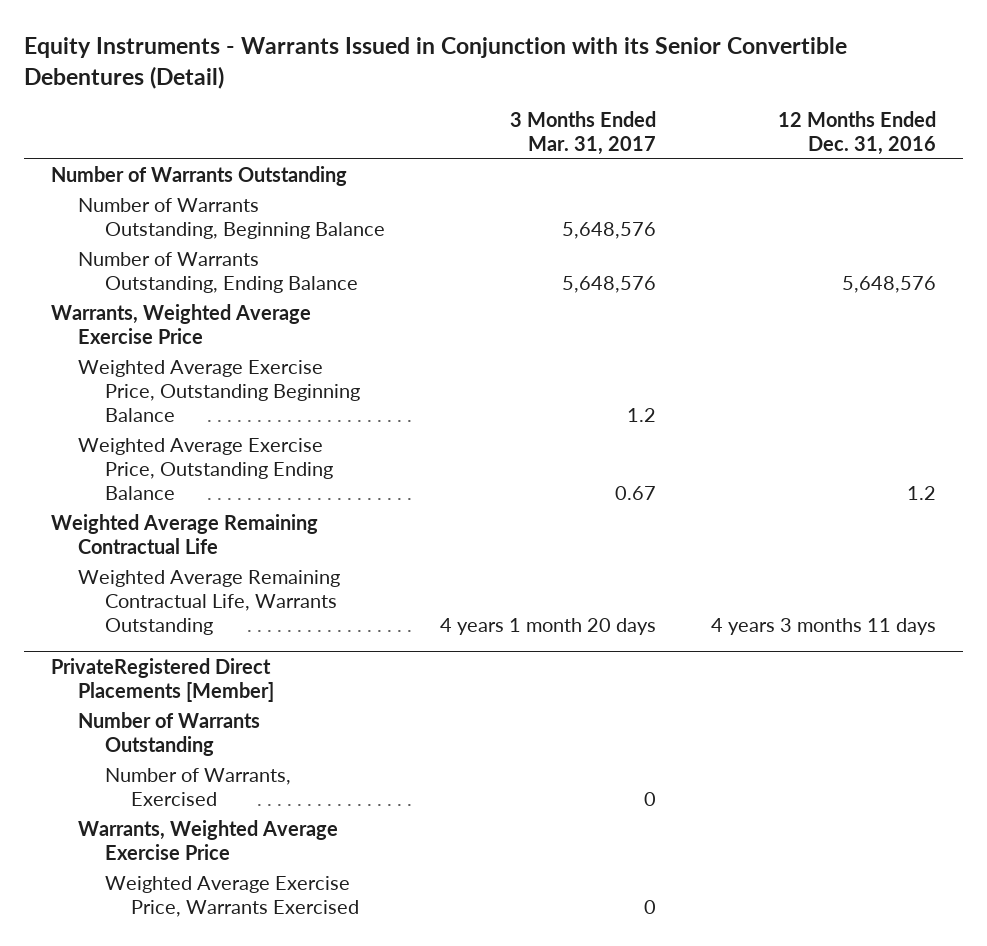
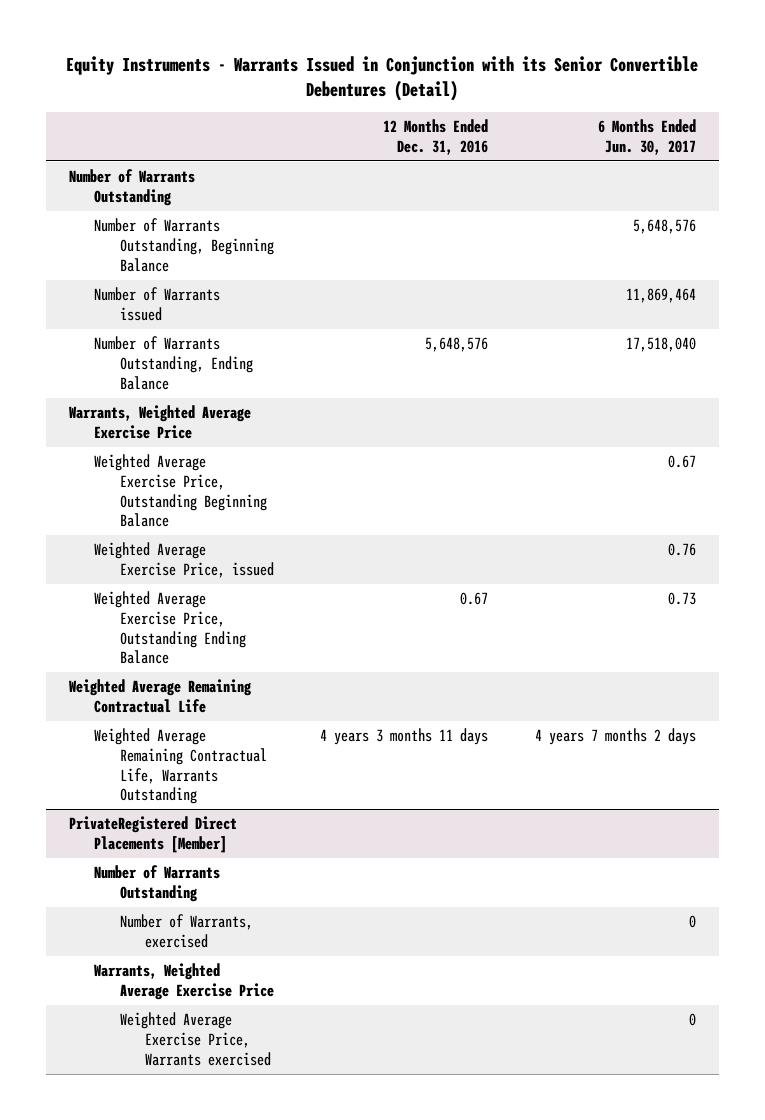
[509,110,656,155] 3 Months Ended Mar. 31, 2017 -> none
none -> [597,119,696,155] 6 Months Ended Jun. 30, 2017
none -> [94,287,221,321] Number of Warrants issued
none -> [94,542,274,578] Weighted Average Exercise Price, issued
[906,485,936,500] 1.2 -> [460,592,489,606] 0.67
[104,768,291,807] Number of Warrants, Exercised -> [119,914,253,948] Number of Warrants, exercised
[104,876,360,918] Weighted Average Exercise Price, Warrants Exercised -> [119,1012,272,1066] Weighted Average Exercise Price, Warrants exercised

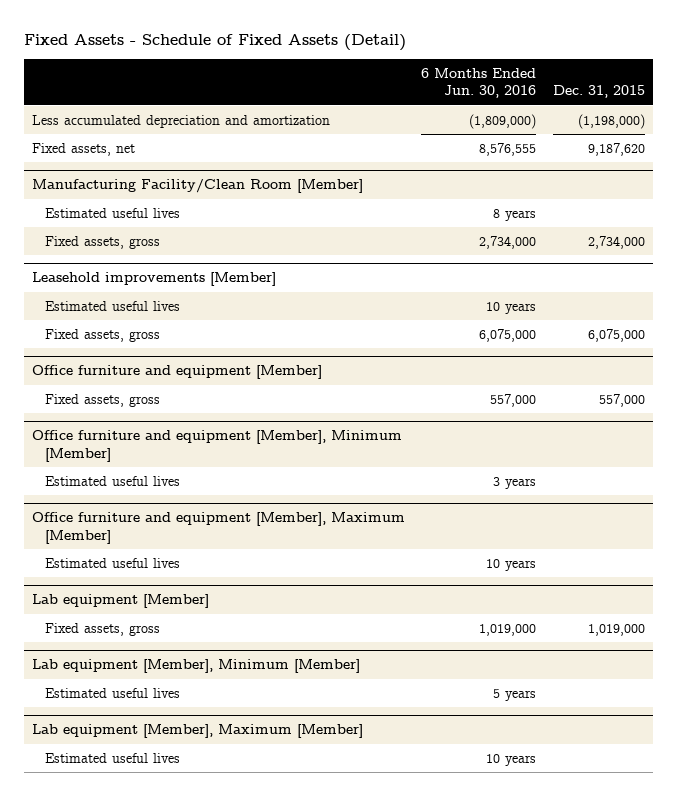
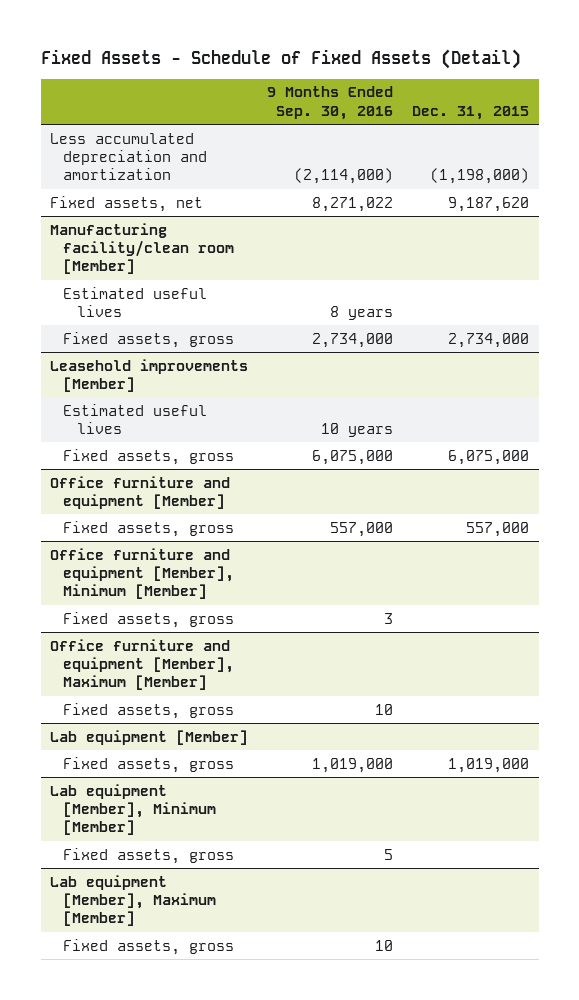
[421,68,537,99] 6 Months Ended Jun. 30, 2016 -> none
none -> [267,86,394,120] 9 Months Ended Sep. 30, 2016
[32,179,364,194] Manufacturing Facility/Clean Room [Member] -> [50,222,235,275] Manufacturing facility/clean room [Member]
[44,475,180,486] Estimated useful lives -> none
none -> [63,611,235,628] Fixed assets, gross
[44,557,180,568] Estimated useful lives -> none
none -> [63,702,235,719] Fixed assets, gross
[44,687,180,698] Estimated useful lives -> none
none -> [63,847,235,864] Fixed assets, gross
[44,752,180,763] Estimated useful lives -> none
none -> [63,938,235,955] Fixed assets, gross

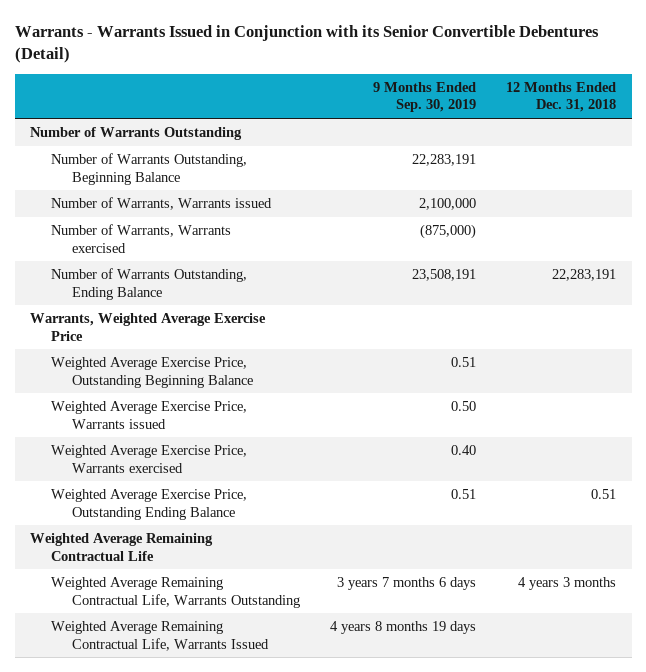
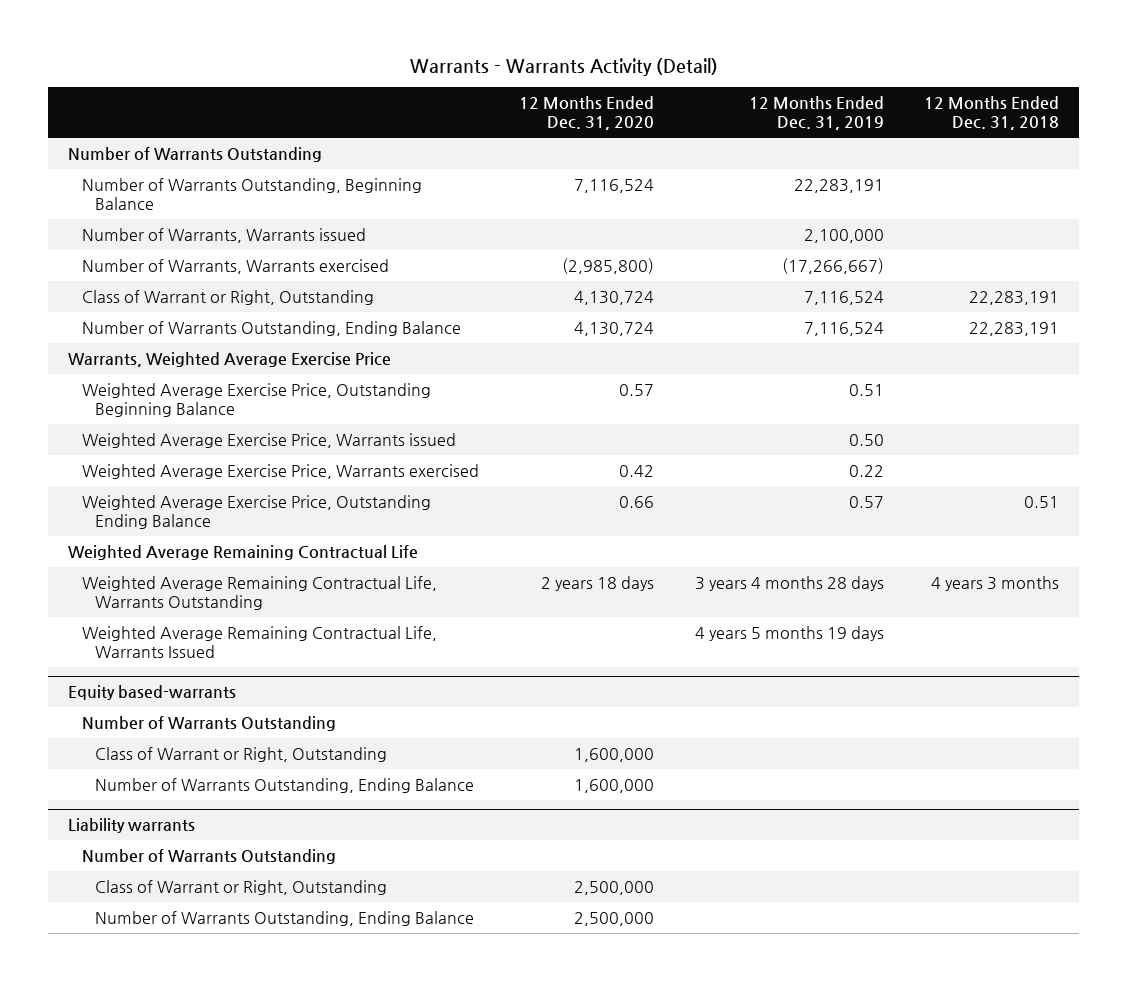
[14,24,599,64] Warrants - Warrants Issued in Conjunction with its Senior Convertible Debentures (Detail) -> [409,58,718,77] Warrants - Warrants Activity (Detail)
[373,81,477,113] 9 Months Ended Sep. 30, 2019 -> none
none -> [519,96,655,131] 12 Months Ended Dec. 31, 2020
none -> [748,96,884,131] 12 Months Ended Dec. 31, 2019
none -> [81,289,374,305] Class of Warrant or Right, Outstanding
none -> [68,685,237,701] Equity based-warrants
none -> [81,715,336,731] Number of Warrants Outstanding
none -> [95,746,388,762] Class of Warrant or Right, Outstanding
none -> [95,777,475,793] Number of Warrants Outstanding, Ending Balance
none -> [68,818,196,834] Liability warrants
none -> [81,848,336,864] Number of Warrants Outstanding
none -> [95,879,388,895] Class of Warrant or Right, Outstanding
none -> [95,910,475,926] Number of Warrants Outstanding, Ending Balance

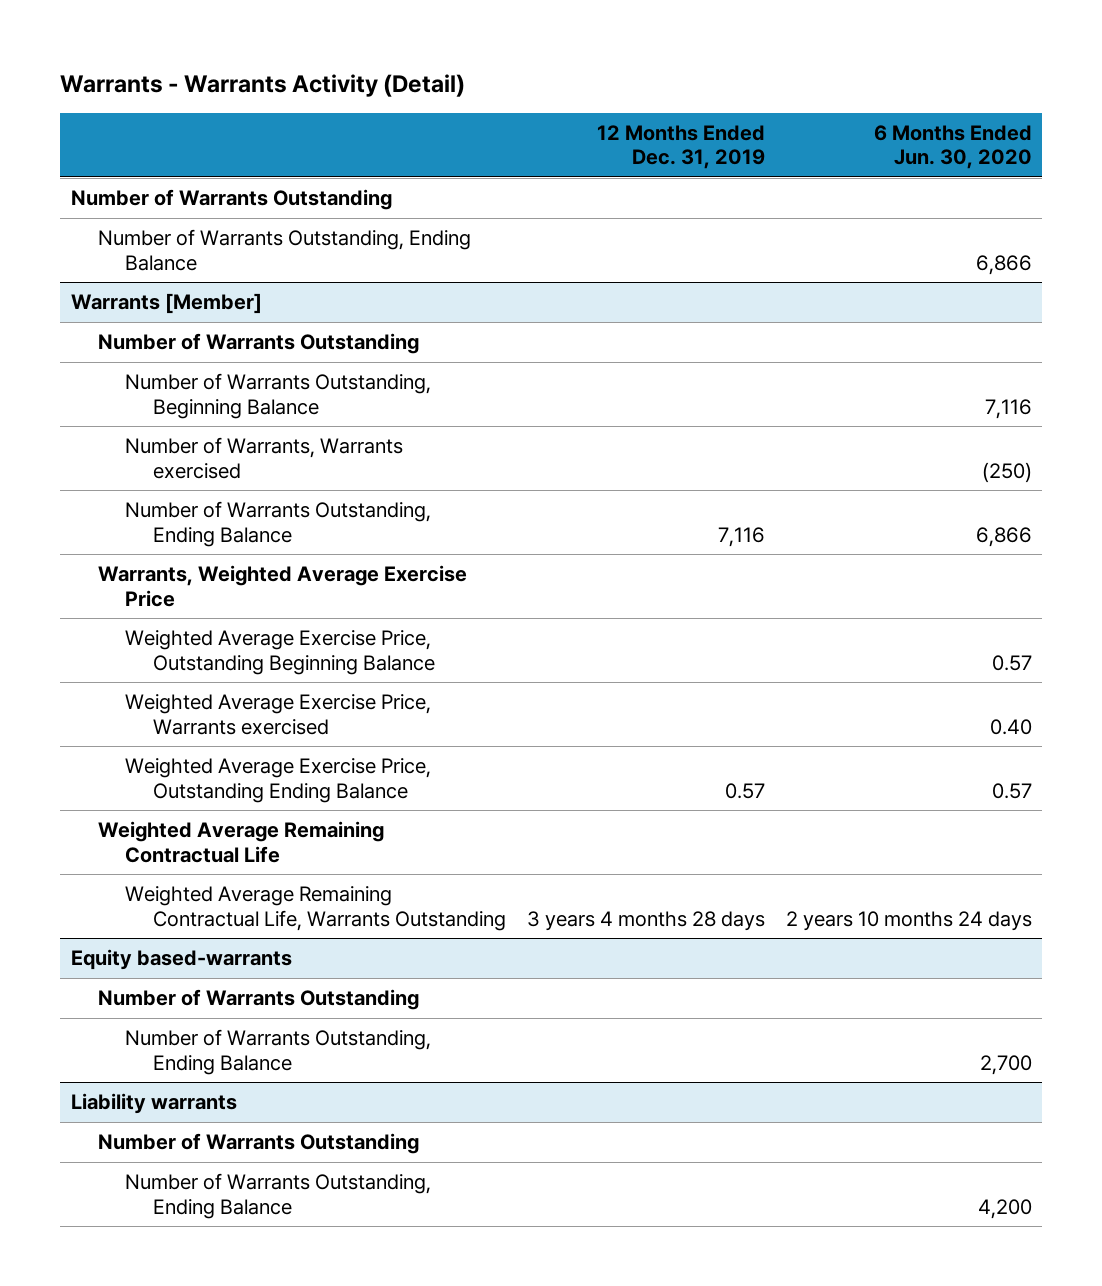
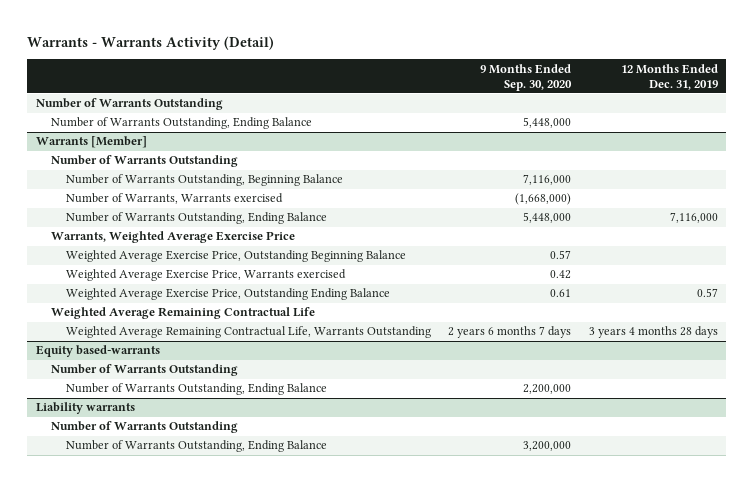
[873,125,1032,170] 6 Months Ended Jun. 30, 2020 -> none
none -> [480,63,573,91] 9 Months Ended Sep. 30, 2020
[717,526,765,547] 7,116 -> [669,212,718,224] 7,116,000

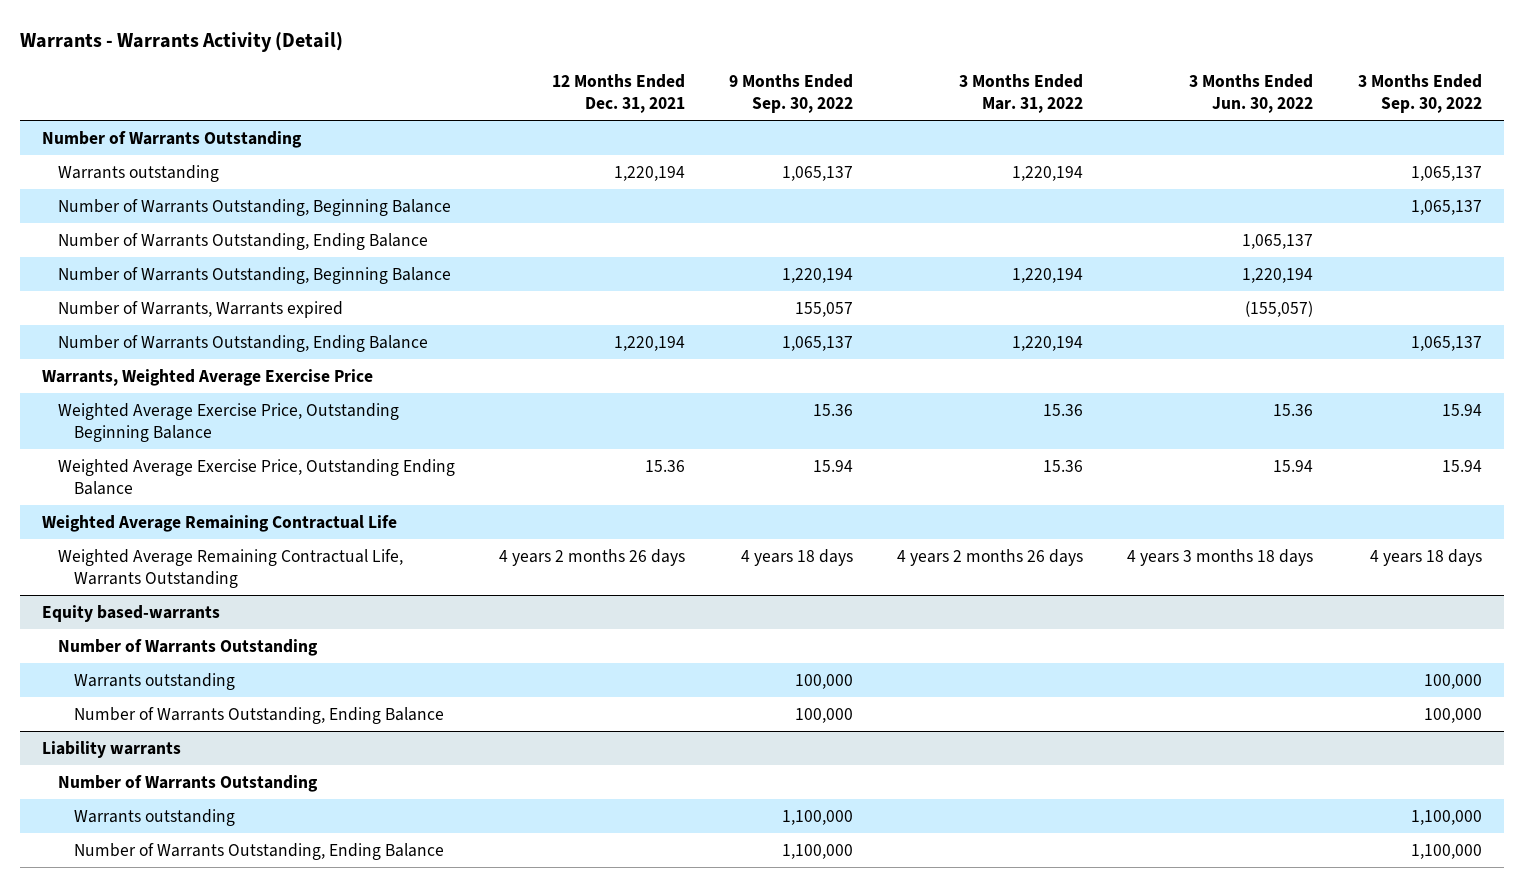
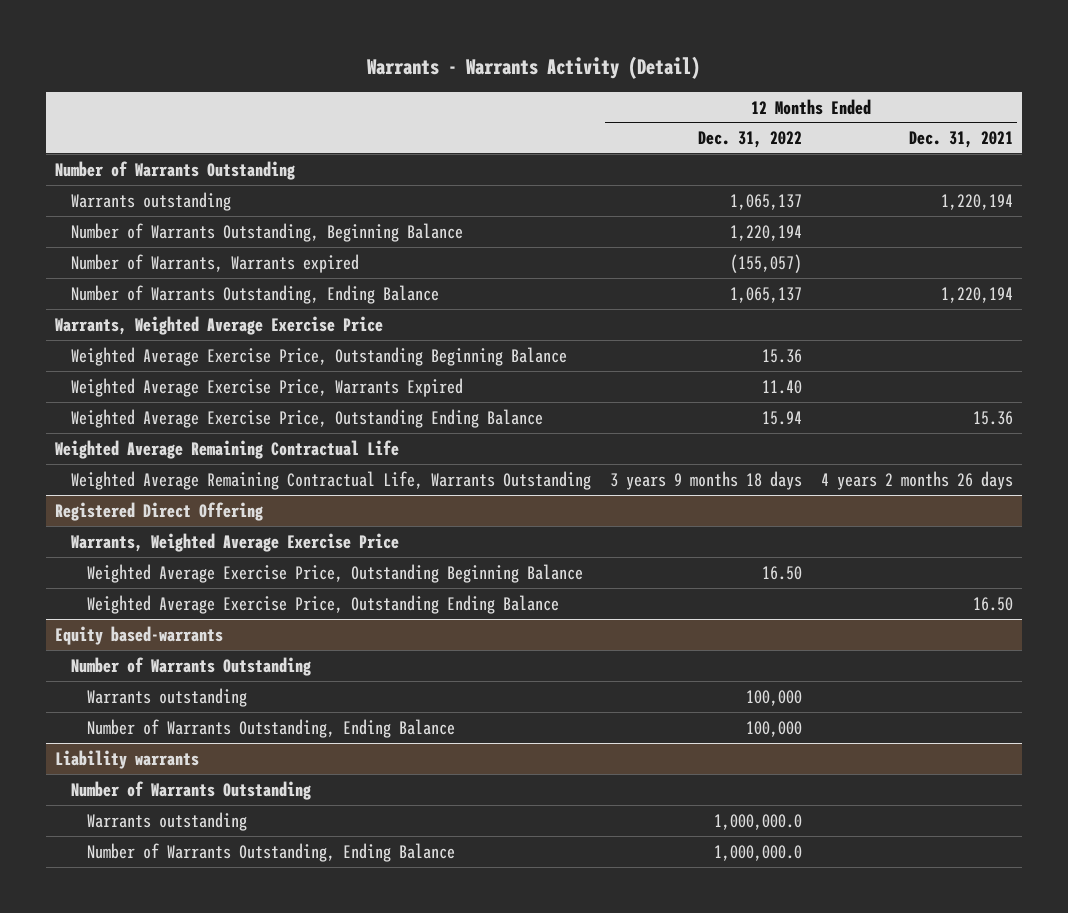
[729,73,854,113] 9 Months Ended Sep. 30, 2022 -> none
[959,73,1084,113] 3 Months Ended Mar. 31, 2022 -> none
[1189,73,1314,113] 3 Months Ended Jun. 30, 2022 -> none
[1357,73,1482,113] 3 Months Ended Sep. 30, 2022 -> none
none -> [697,131,802,149] Dec. 31, 2022
[57,232,428,250] Number of Warrants Outstanding, Ending Balance -> none
[57,266,451,284] Number of Warrants Outstanding, Beginning Balance -> none
none -> [71,377,464,397] Weighted Average Exercise Price, Warrants Expired
none -> [55,501,264,521] Registered Direct Offering
none -> [71,532,400,552] Warrants, Weighted Average Exercise Price
none -> [86,563,583,583] Weighted Average Exercise Price, Outstanding Beginning Balance
none -> [86,594,559,614] Weighted Average Exercise Price, Outstanding Ending Balance

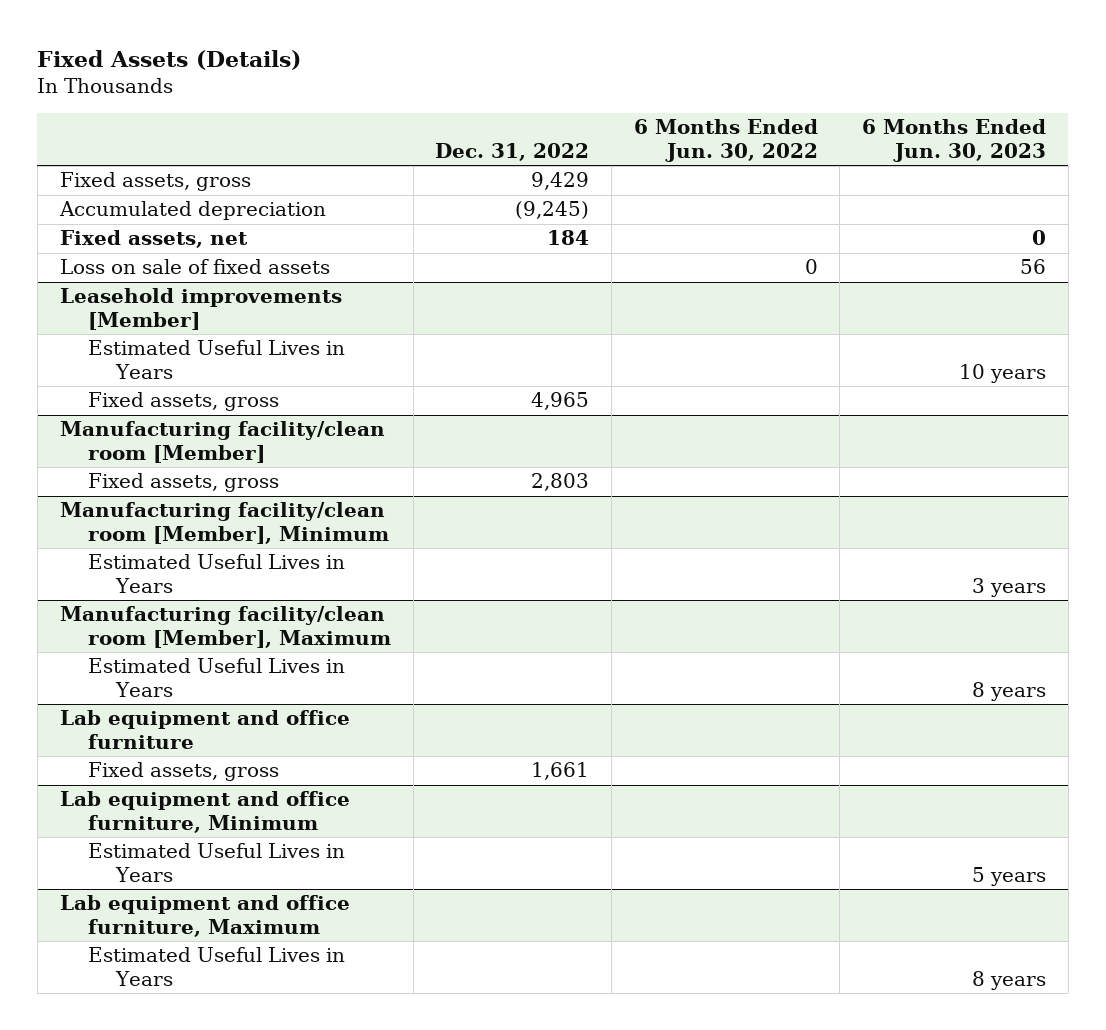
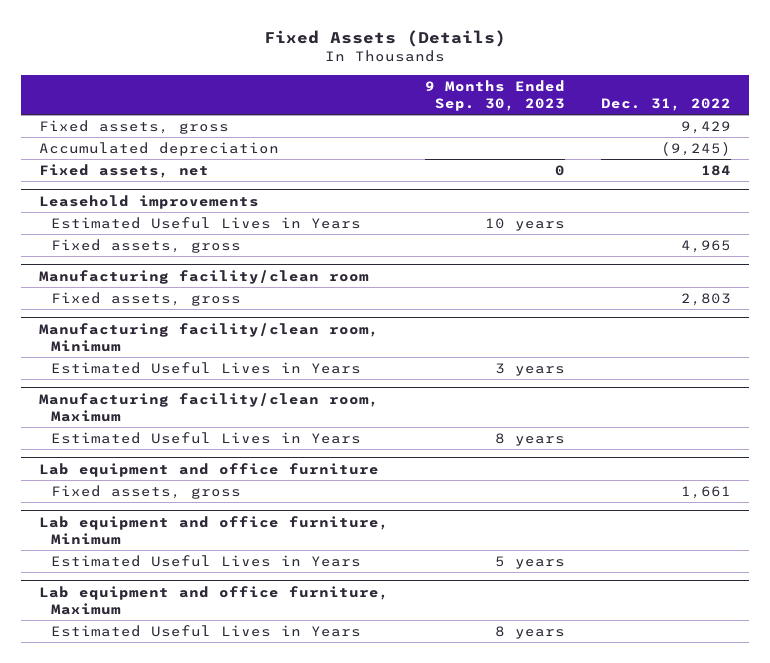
[633,119,818,162] 6 Months Ended Jun. 30, 2022 -> none
[862,119,1047,162] 6 Months Ended Jun. 30, 2023 -> none
none -> [425,79,566,112] 9 Months Ended Sep. 30, 2023
[59,259,330,275] Loss on sale of fixed assets -> none
[59,288,342,331] Leasehold improvements [Member] -> [39,194,260,209] Leasehold improvements
[59,421,385,464] Manufacturing facility/clean room [Member] -> [39,269,370,284] Manufacturing facility/clean room
[59,502,389,545] Manufacturing facility/clean room [Member], Minimum -> [39,322,380,353] Manufacturing facility/clean room, Minimum
[59,606,391,649] Manufacturing facility/clean room [Member], Maximum -> [39,392,380,423] Manufacturing facility/clean room, Maximum

